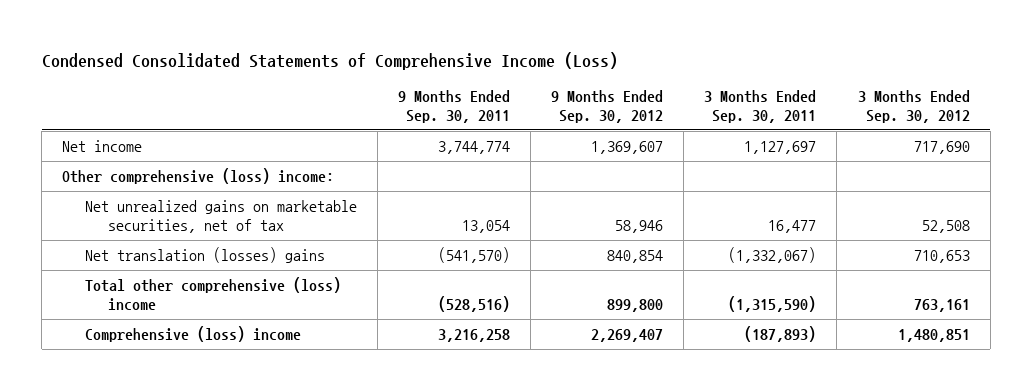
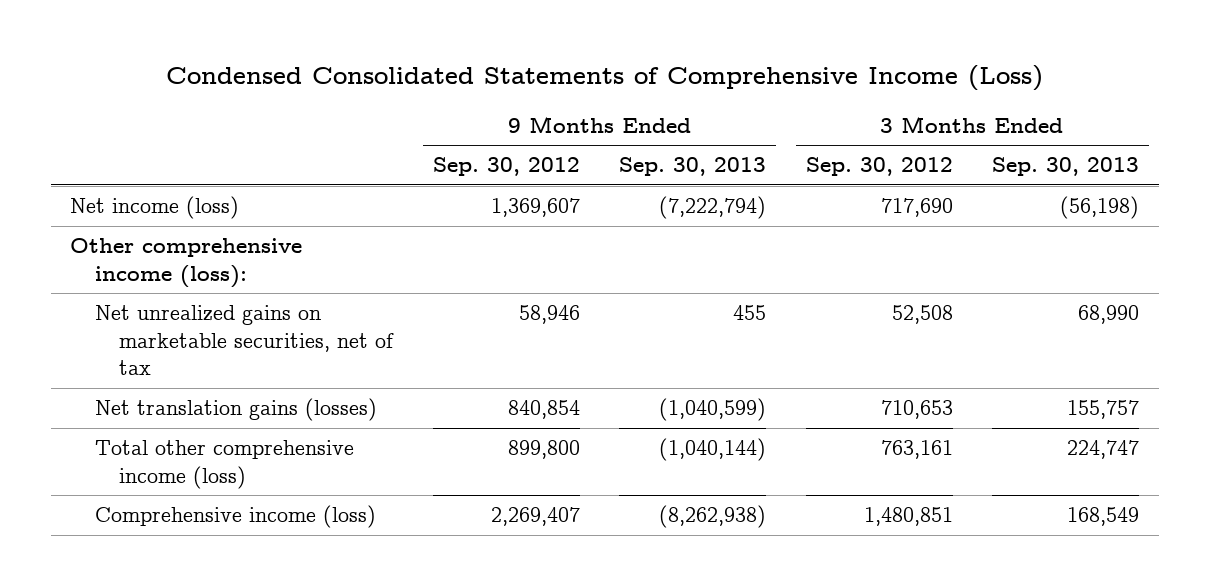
[398,90,511,124] 9 Months Ended Sep. 30, 2011 -> none
[704,90,817,124] 3 Months Ended Sep. 30, 2011 -> none
none -> [619,157,767,177] Sep. 30, 2013
none -> [991,157,1139,177] Sep. 30, 2013
[62,139,143,152] Net income -> [70,196,240,220] Net income (loss)
[62,167,335,184] Other comprehensive (loss) income: -> [70,238,303,288] Other comprehensive income (loss):
[85,246,326,263] Net translation (losses) gains -> [94,398,377,422] Net translation gains (losses)
[85,276,342,311] Total other comprehensive (loss) income -> [94,440,354,489] Total other comprehensive income (loss)
[85,325,302,342] Comprehensive (loss) income -> [94,505,376,529] Comprehensive income (loss)

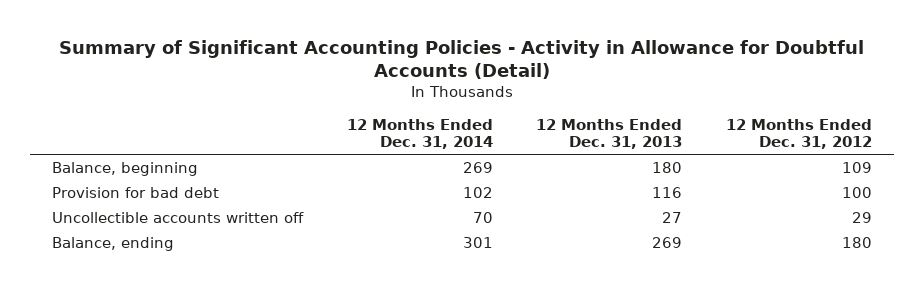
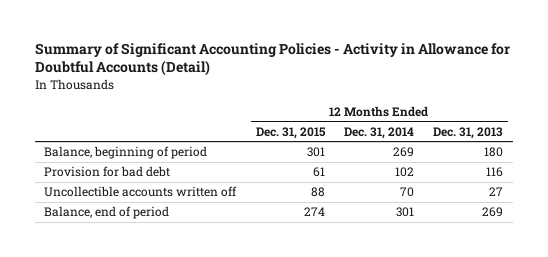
[726,119,873,150] 12 Months Ended Dec. 31, 2012 -> none
none -> [255,126,326,139] Dec. 31, 2015
[52,161,199,176] Balance, beginning -> [44,146,208,160] Balance, beginning of period
[52,236,175,251] Balance, ending -> [44,206,170,220] Balance, end of period

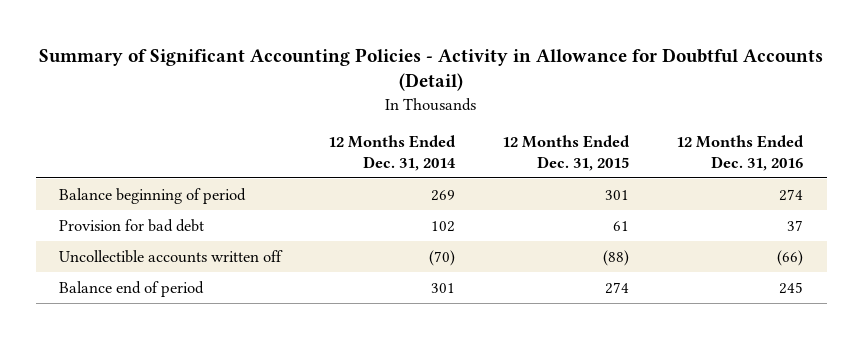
[433,126,504,139] Dec. 31, 2013 -> none
none -> [676,135,805,171] 12 Months Ended Dec. 31, 2016
[44,146,208,160] Balance, beginning of period -> [59,187,247,204] Balance beginning of period
[310,187,325,198] 88 -> [603,249,630,266] (88)
[399,187,414,198] 70 -> [429,249,456,266] (70)
[44,206,170,220] Balance, end of period -> [59,280,205,297] Balance end of period

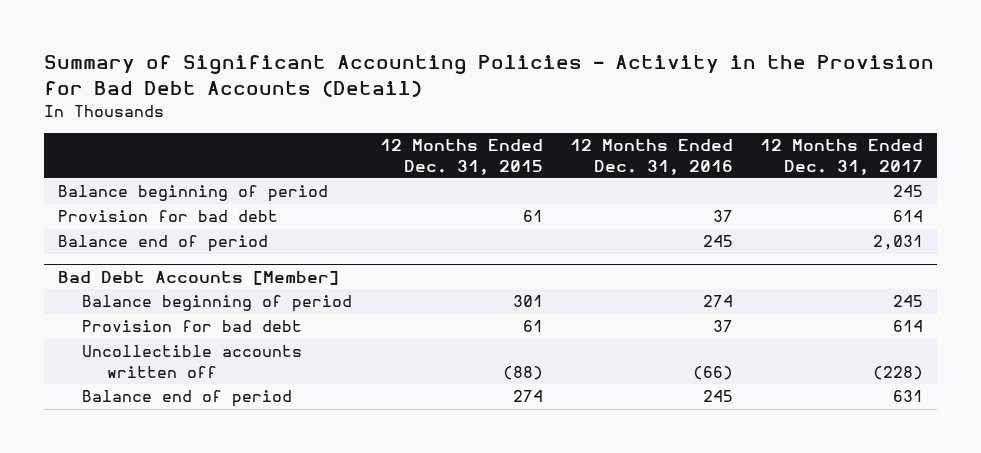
[39,47,824,92] Summary of Significant Accounting Policies - Activity in Allowance for Doubtful Accounts (Detail) -> [44,55,935,97] Summary of Significant Accounting Policies - Activity in the Provision for Bad Debt Accounts (Detail)
[328,135,457,171] 12 Months Ended Dec. 31, 2014 -> none
none -> [760,139,924,175] 12 Months Ended Dec. 31, 2017
none -> [57,185,328,203] Balance beginning of period
none -> [57,210,278,223] Provision for bad debt
none -> [57,235,268,253] Balance end of period
none -> [57,270,339,285] Bad Debt Accounts [Member]

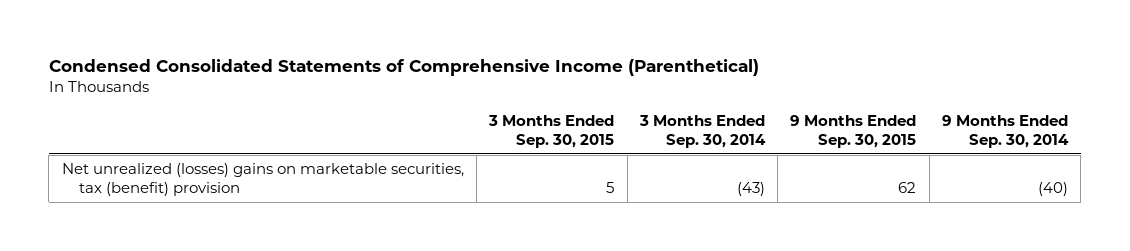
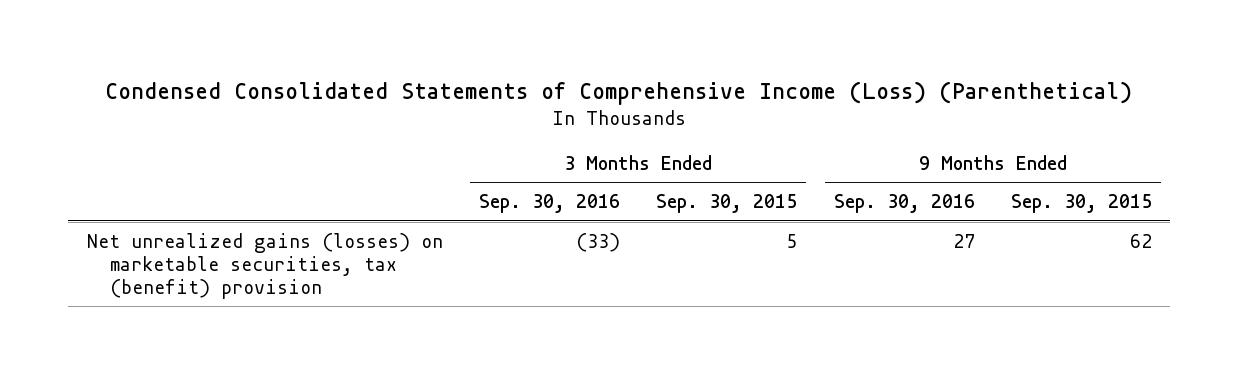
[48,58,759,76] Condensed Consolidated Statements of Comprehensive Income (Parenthetical) -> [105,80,1133,105] Condensed Consolidated Statements of Comprehensive Income (Loss) (Parenthetical)
[638,114,766,148] 3 Months Ended Sep. 30, 2014 -> none
[942,114,1070,148] 9 Months Ended Sep. 30, 2014 -> none
none -> [478,194,620,214] Sep. 30, 2016
none -> [833,194,975,214] Sep. 30, 2016
[61,163,464,197] Net unrealized (losses) gains on marketable securities, tax (benefit) provision -> [86,232,443,299] Net unrealized gains (losses) on marketable securities, tax (benefit) provision

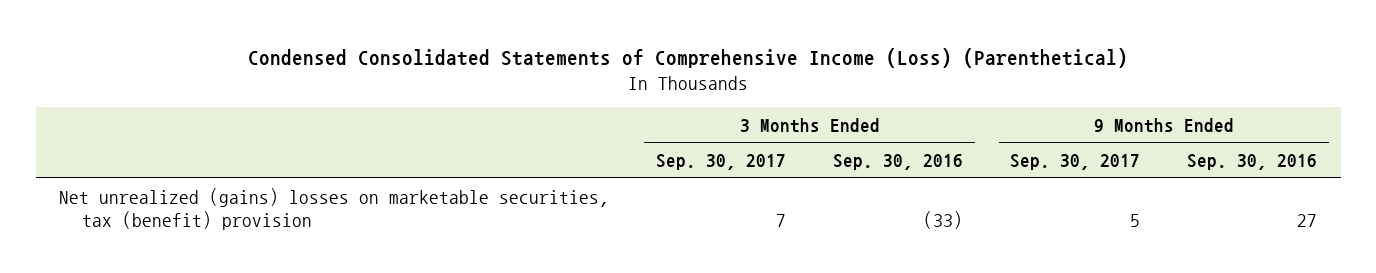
[656,194,798,214] Sep. 30, 2015 -> none
[1011,194,1153,214] Sep. 30, 2015 -> none
none -> [656,154,787,171] Sep. 30, 2017
none -> [1010,154,1141,171] Sep. 30, 2017
[86,232,443,299] Net unrealized gains (losses) on marketable securities, tax (benefit) provision -> [59,187,610,230] Net unrealized (gains) losses on marketable securities, tax (benefit) provision

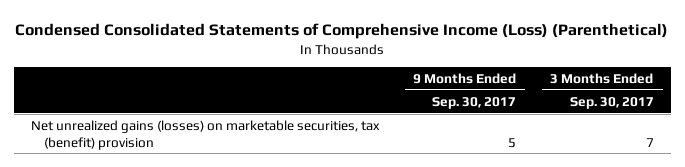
[833,154,964,171] Sep. 30, 2016 -> none
[1187,154,1318,171] Sep. 30, 2016 -> none
[59,187,610,230] Net unrealized (gains) losses on marketable securities, tax (benefit) provision -> [30,119,380,150] Net unrealized gains (losses) on marketable securities, tax (benefit) provision

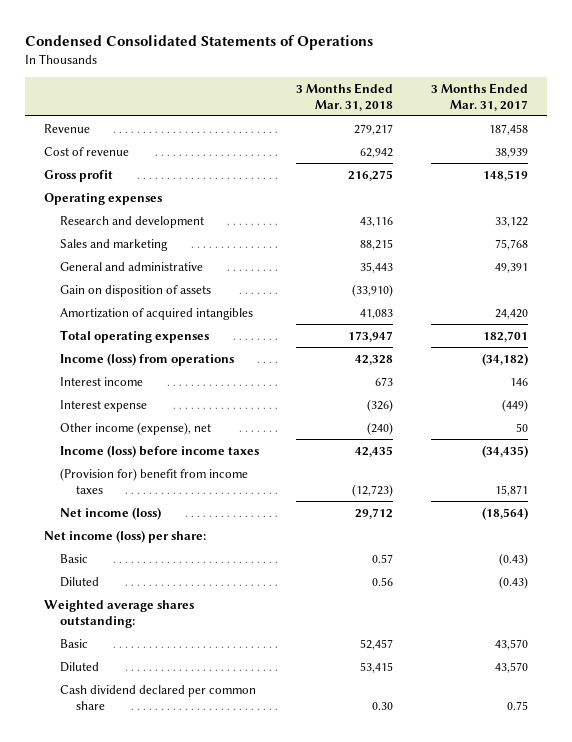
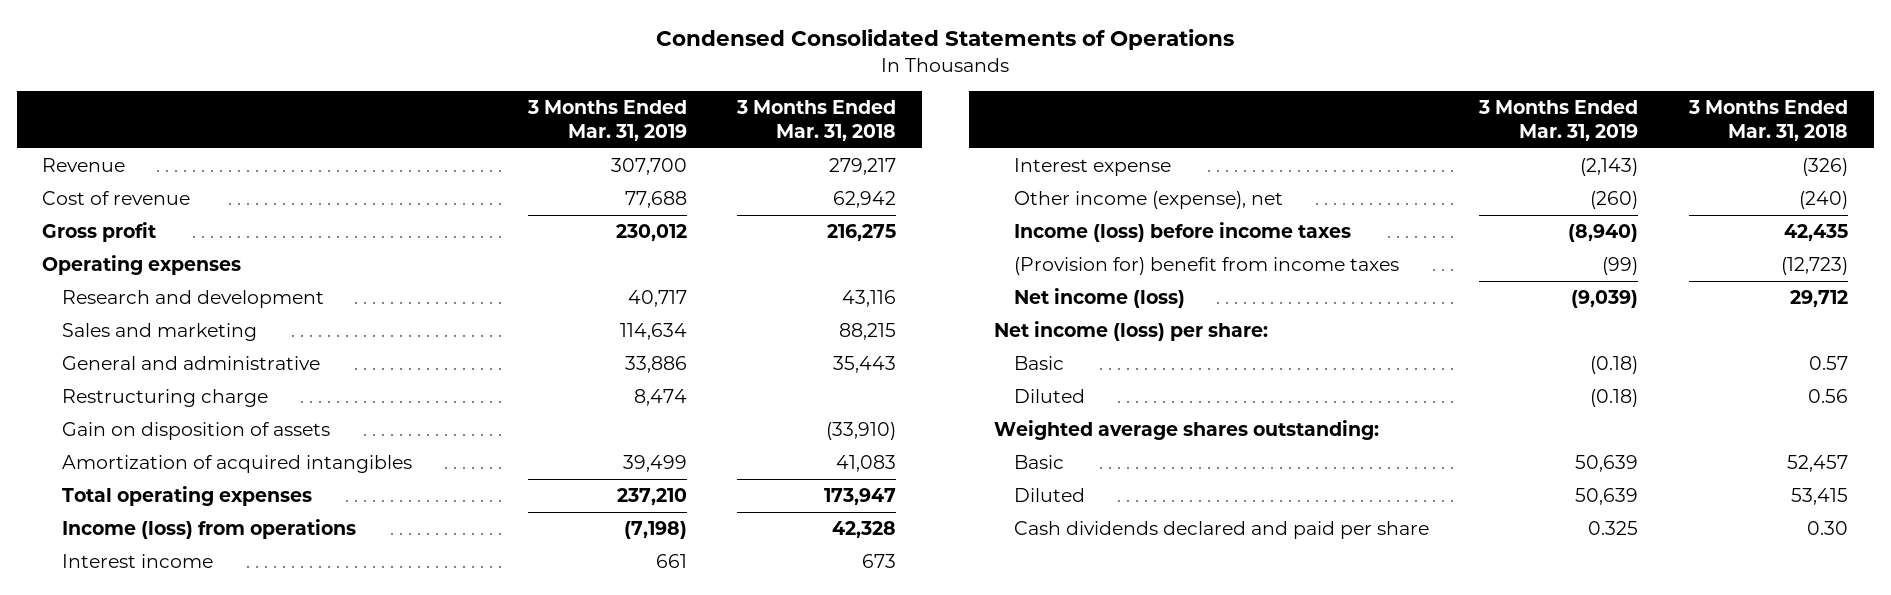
[430,82,528,111] 3 Months Ended Mar. 31, 2017 -> none
none -> [526,99,687,142] 3 Months Ended Mar. 31, 2019
none -> [61,389,268,408] Restructuring charge
[59,684,256,710] Cash dividend declared per common share -> [1013,521,1429,540] Cash dividends declared and paid per share

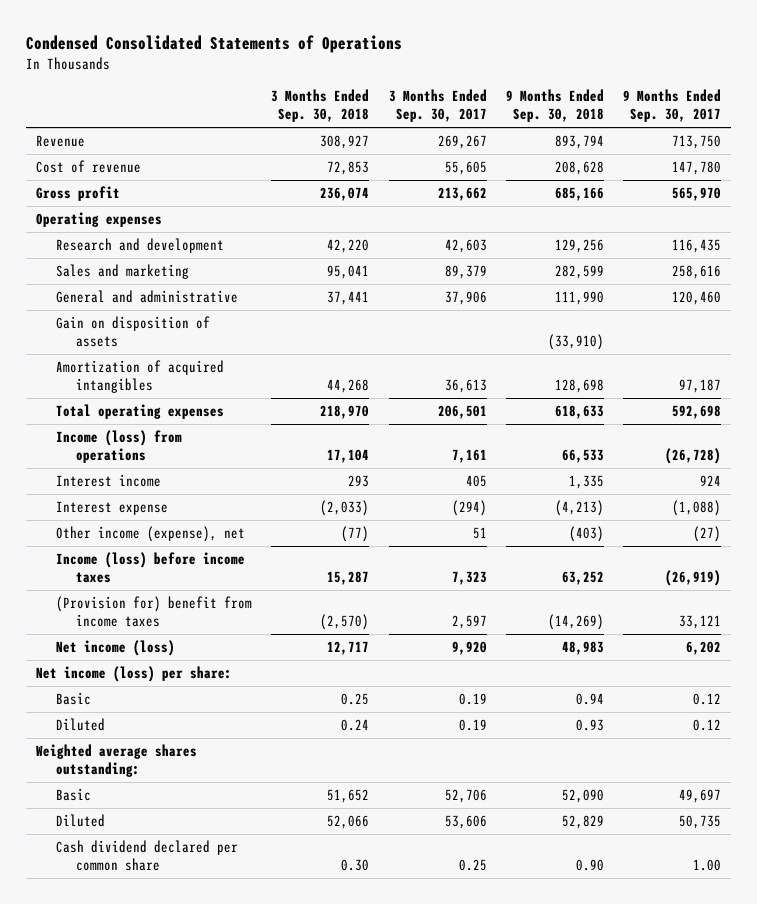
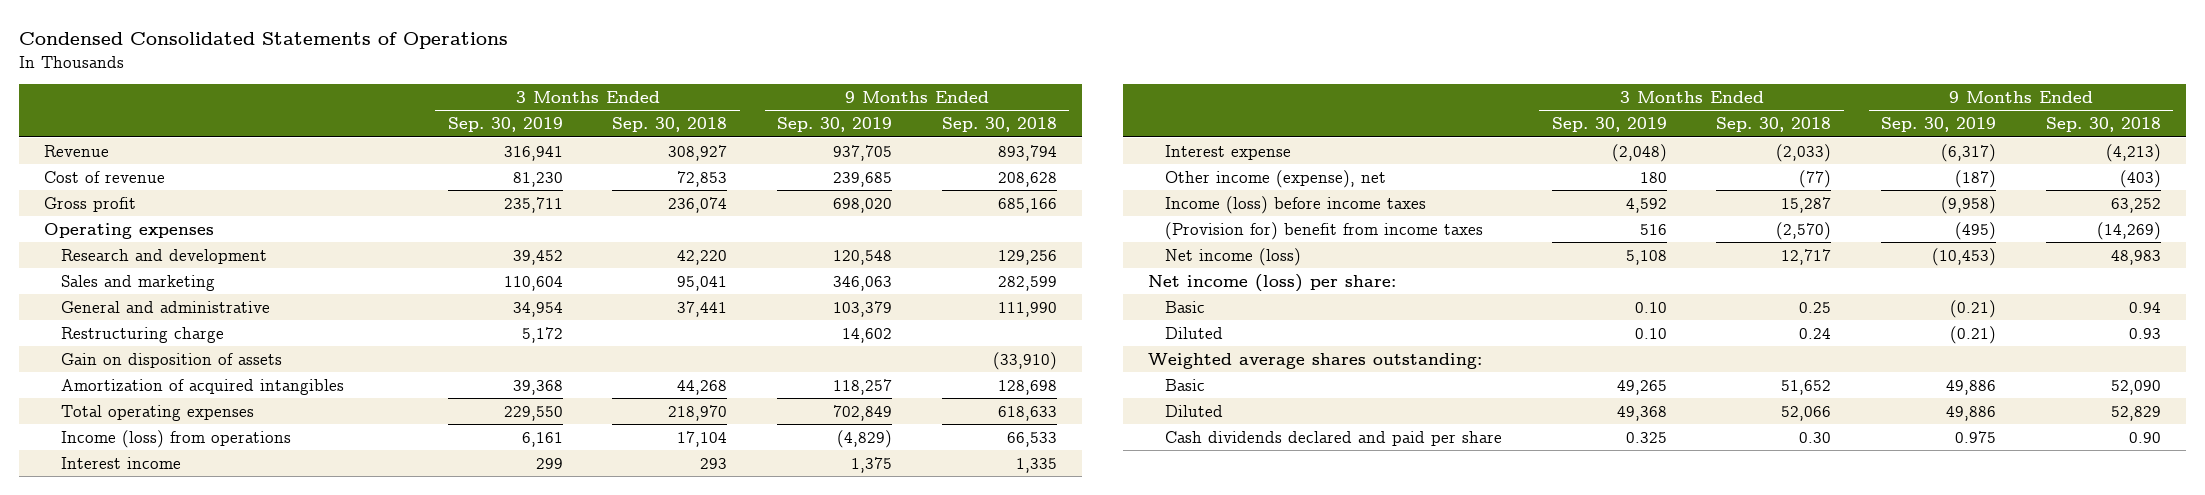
[388,89,487,123] 3 Months Ended Sep. 30, 2017 -> none
[623,89,722,123] 9 Months Ended Sep. 30, 2017 -> none
none -> [447,117,563,133] Sep. 30, 2019
none -> [777,117,893,133] Sep. 30, 2019
none -> [61,326,225,343] Restructuring charge
[56,839,239,871] Cash dividend declared per common share -> [1165,430,1503,446] Cash dividends declared and paid per share

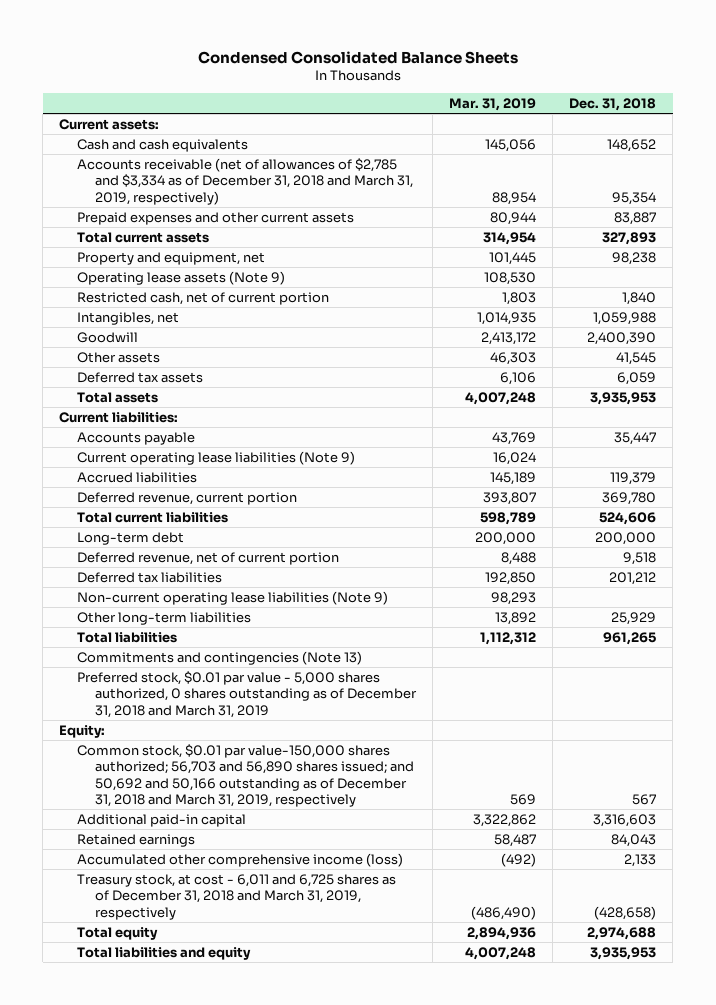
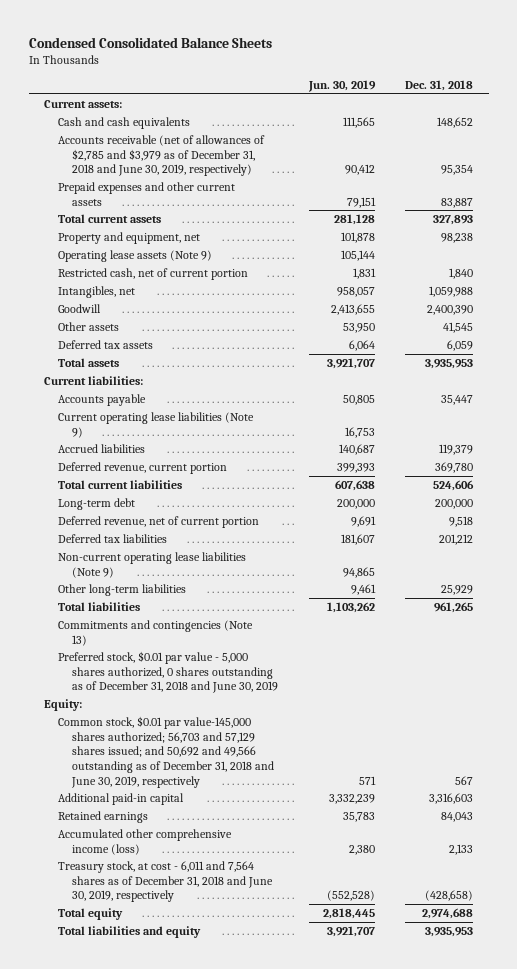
[449,98,537,112] Mar. 31, 2019 -> none
none -> [307,80,376,93] Jun. 30, 2019
[77,157,414,205] Accounts receivable (net of allowances of $2,785 and $3,334 as of December 31, 2018 and March 31, 2019, respectively) -> [58,134,266,177] Accounts receivable (net of allowances of $2,785 and $3,979 as of December 31, 2018 and June 30, 2019, respectively)
[77,670,418,718] Preferred stock, $0.01 par value - 5,000 shares authorized, 0 shares outstanding as of December 31, 2018 and March 31, 2019 -> [58,650,279,694] Preferred stock, $0.01 par value - 5,000 shares authorized, 0 shares outstanding as of December 31, 2018 and June 30, 2019
[77,743,415,808] Common stock, $0.01 par value-150,000 shares authorized; 56,703 and 56,890 shares issued; and 50,692 and 50,166 outstanding as of December 31, 2018 and March 31, 2019, respectively -> [58,715,275,788] Common stock, $0.01 par value-145,000 shares authorized; 56,703 and 57,129 shares issued; and 50,692 and 49,566 outstanding as of December 31, 2018 and June 30, 2019, respectively
[77,873,397,920] Treasury stock, at cost - 6,011 and 6,725 shares as of December 31, 2018 and March 31, 2019, respectively -> [58,860,274,903] Treasury stock, at cost - 6,011 and 7,564 shares as of December 31, 2018 and June 30, 2019, respectively

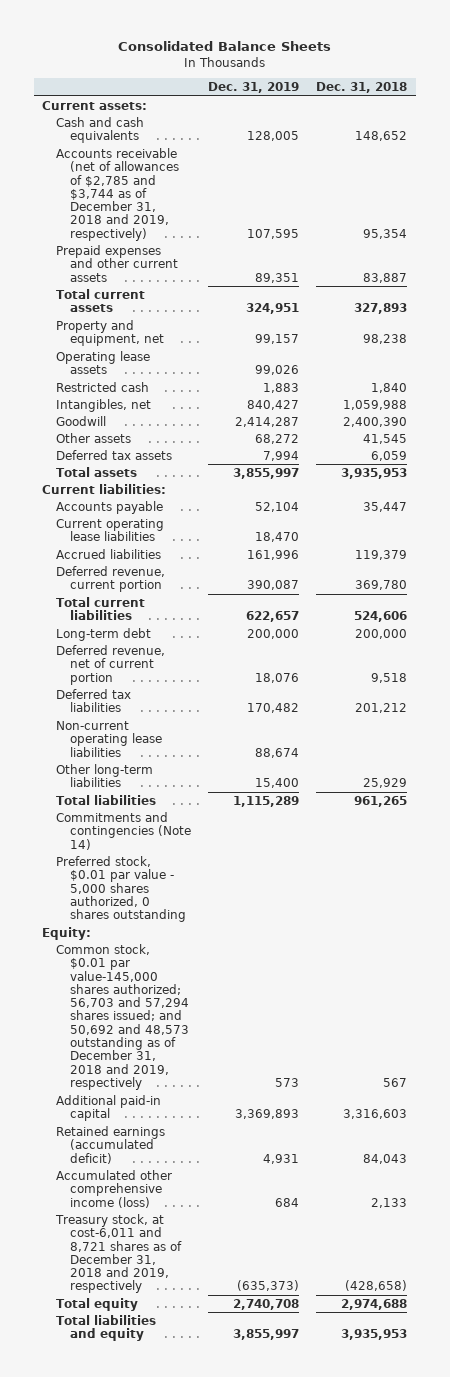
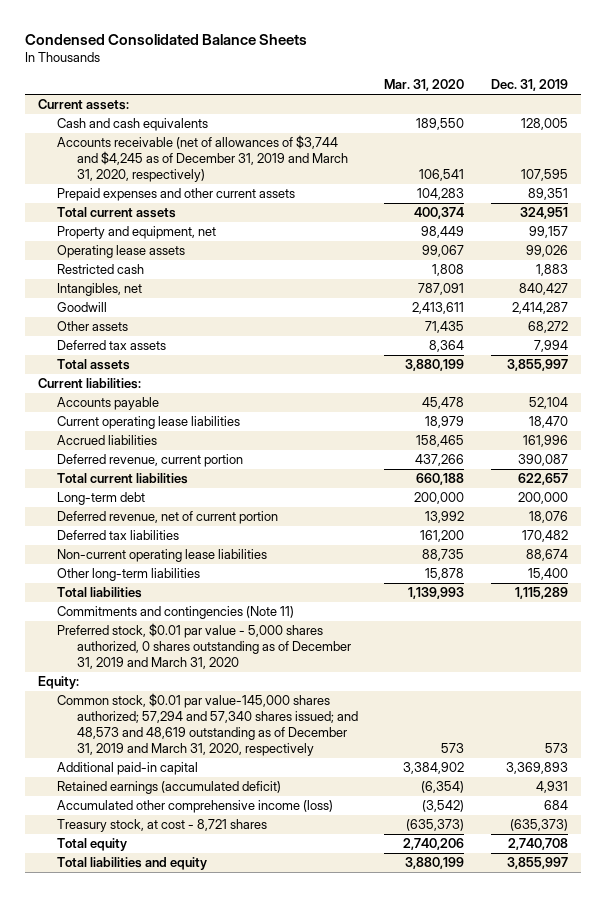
[117,41,331,52] Consolidated Balance Sheets -> [24,33,307,45] Condensed Consolidated Balance Sheets
[316,82,408,94] Dec. 31, 2018 -> none
none -> [384,79,465,92] Mar. 31, 2020
[56,147,180,241] Accounts receivable (net of allowances of $2,785 and $3,744 as of December 31, 2018 and 2019, respectively) -> [57,135,349,183] Accounts receivable (net of allowances of $3,744 and $4,245 as of December 31, 2019 and March 31, 2020, respectively)
[56,811,192,850] Commitments and contingencies (Note 14) -> [57,606,295,620] Commitments and contingencies (Note 11)
[56,855,187,923] Preferred stock, $0.01 par value - 5,000 shares authorized, 0 shares outstanding -> [57,623,352,670] Preferred stock, $0.01 par value - 5,000 shares authorized, 0 shares outstanding as of December 31, 2019 and March 31, 2020
[56,943,190,1091] Common stock, $0.01 par value-145,000 shares authorized; 56,703 and 57,294 shares issued; and 50,692 and 48,573 outstanding as of December 31, 2018 and 2019, respectively -> [57,693,359,757] Common stock, $0.01 par value-145,000 shares authorized; 57,294 and 57,340 shares issued; and 48,573 and 48,619 outstanding as of December 31, 2019 and March 31, 2020, respectively
[55,1213,183,1294] Treasury stock, at cost-6,011 and 8,721 shares as of December 31, 2018 and 2019, respectively -> [57,819,268,833] Treasury stock, at cost - 8,721 shares

